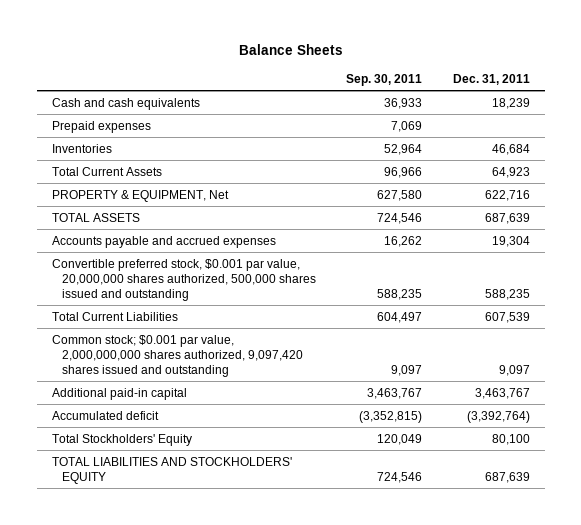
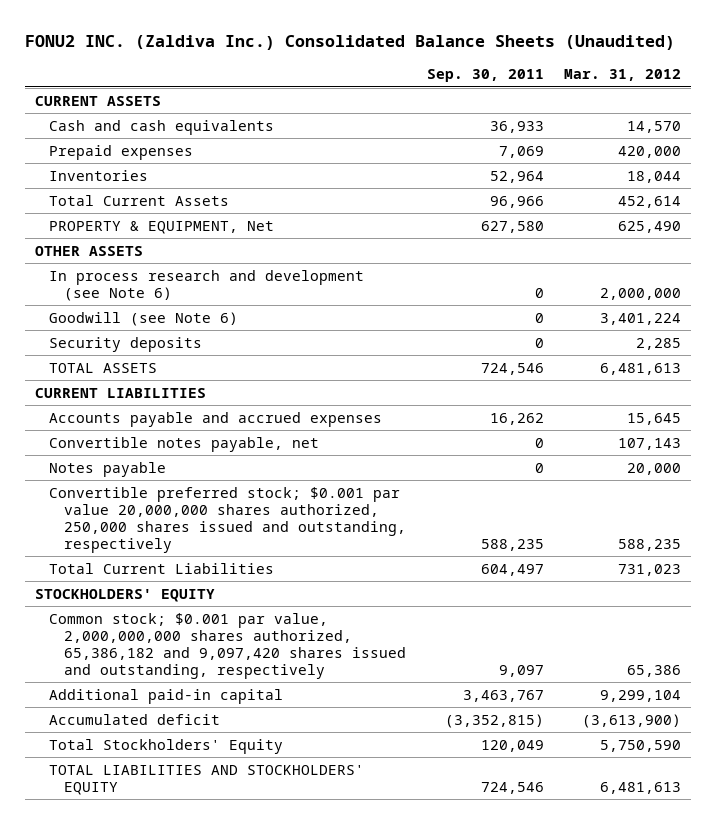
[238,44,343,56] Balance Sheets -> [24,35,675,51] FONU2 INC. (Zaldiva Inc.) Consolidated Balance Sheets (Unaudited)
[452,73,530,85] Dec. 31, 2011 -> none
none -> [563,69,681,82] Mar. 31, 2012
none -> [34,95,161,106] CURRENT ASSETS
none -> [34,245,143,256] OTHER ASSETS
none -> [49,269,365,301] In process research and development (see Note 6)
none -> [49,311,239,326] Goodwill (see Note 6)
none -> [49,336,203,352] Security deposits
none -> [34,387,206,398] CURRENT LIABILITIES
none -> [49,436,320,452] Convertible notes payable, net
none -> [49,461,167,477] Notes payable
[51,258,317,301] Convertible preferred stock, $0.001 par value, 20,000,000 shares authorized, 500,000 shares issued and outstanding -> [49,486,407,554] Convertible preferred stock; $0.001 par value 20,000,000 shares authorized, 250,000 shares issued and outstanding, respectively
none -> [34,588,215,602] STOCKHOLDERS' EQUITY
[51,334,304,377] Common stock; $0.001 par value, 2,000,000,000 shares authorized, 9,097,420 shares issued and outstanding -> [49,612,407,680] Common stock; $0.001 par value, 2,000,000,000 shares authorized, 65,386,182 and 9,097,420 shares issued and outstanding, respectively

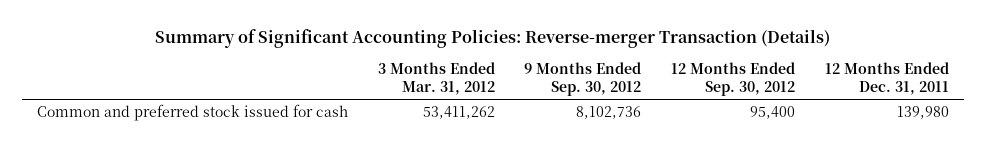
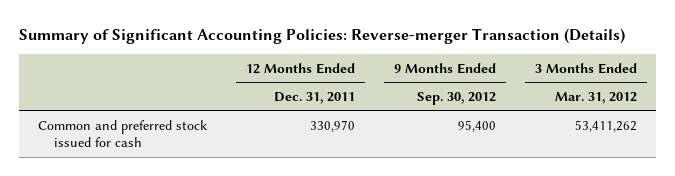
[671,62,796,96] 12 Months Ended Sep. 30, 2012 -> none
[576,106,642,120] 8,102,736 -> [458,119,497,132] 95,400
[897,106,950,120] 139,980 -> [310,119,356,132] 330,970

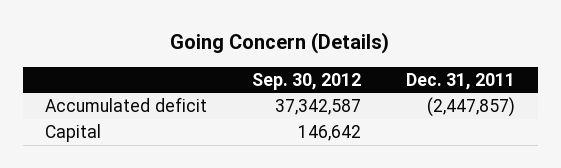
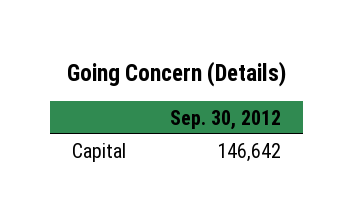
[406,72,516,90] Dec. 31, 2011 -> none
[45,96,208,112] Accumulated deficit -> none

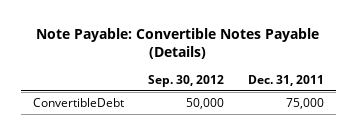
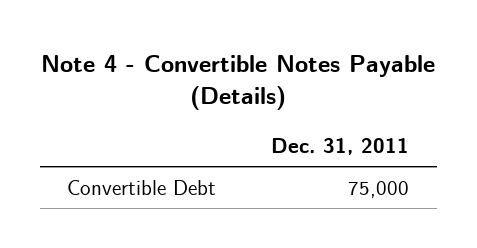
[36,28,320,60] Note Payable: Convertible Notes Payable (Details) -> [41,55,436,111] Note 4 - Convertible Notes Payable (Details)
[147,74,224,87] Sep. 30, 2012 -> none
[33,97,125,107] ConvertibleDebt -> [67,179,217,195] Convertible Debt

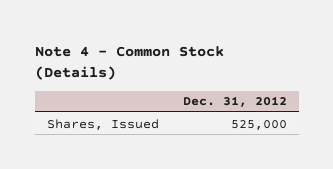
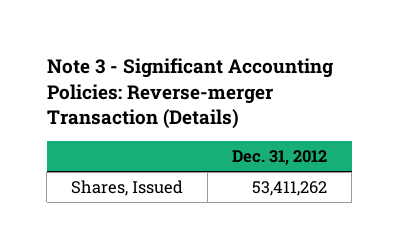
[34,45,224,80] Note 4 - Common Stock (Details) -> [46,57,333,130] Note 3 - Significant Accounting Policies: Reverse-merger Transaction (Details)
[230,119,287,130] 525,000 -> [252,181,328,197] 53,411,262

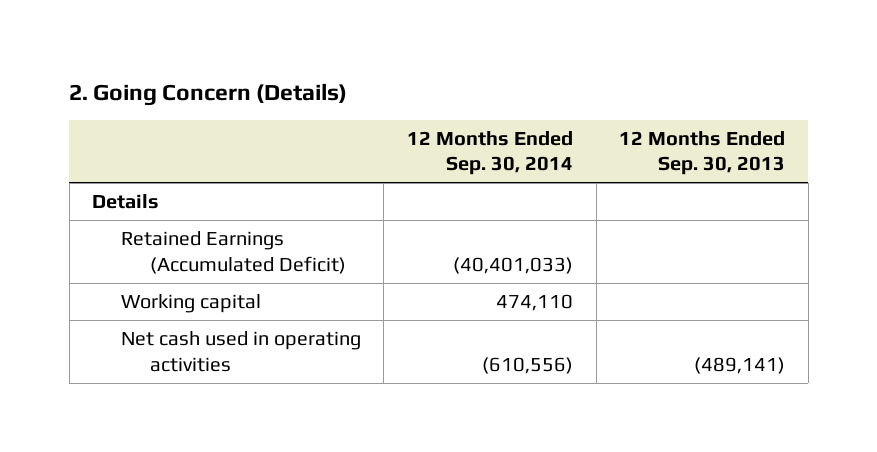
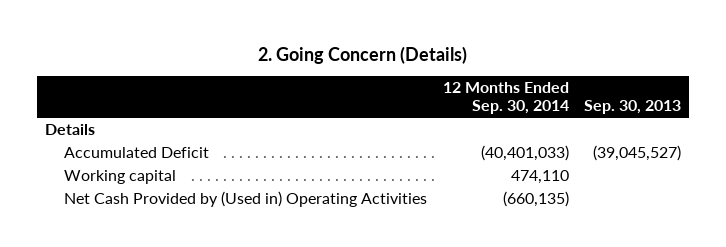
[619,130,786,176] 12 Months Ended Sep. 30, 2013 -> none
none -> [584,100,682,115] Sep. 30, 2013
[120,230,346,274] Retained Earnings (Accumulated Deficit) -> [63,147,209,159] Accumulated Deficit
[120,330,361,372] Net cash used in operating activities -> [63,191,427,208] Net Cash Provided by (Used in) Operating Activities
[481,356,573,374] (610,556) -> [502,191,569,208] (660,135)

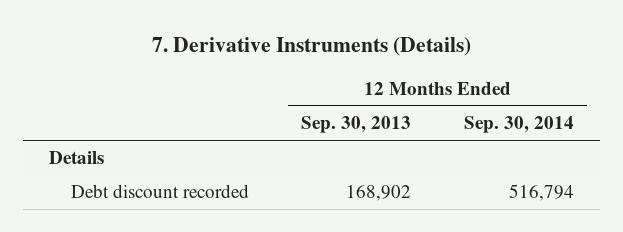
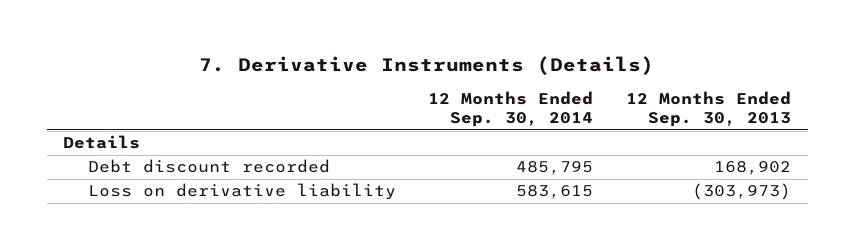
[508,184,574,202] 516,794 -> [516,161,594,176] 485,795
none -> [87,183,396,201] Loss on derivative liability

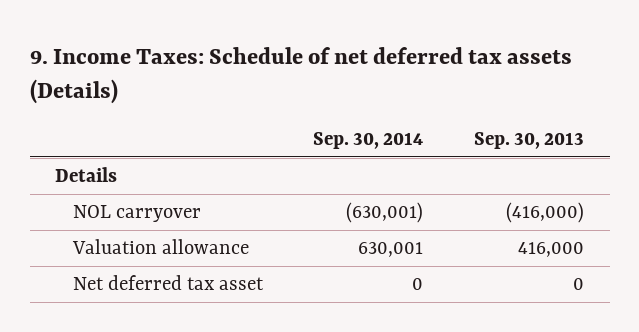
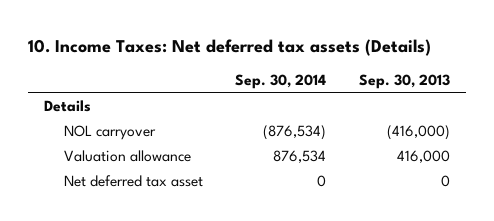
[29,46,572,105] 9. Income Taxes: Schedule of net deferred tax assets (Details) -> [27,38,431,56] 10. Income Taxes: Net deferred tax assets (Details)
[346,202,424,224] (630,001) -> [263,124,327,140] (876,534)
[358,242,424,258] 630,001 -> [273,149,327,163] 876,534

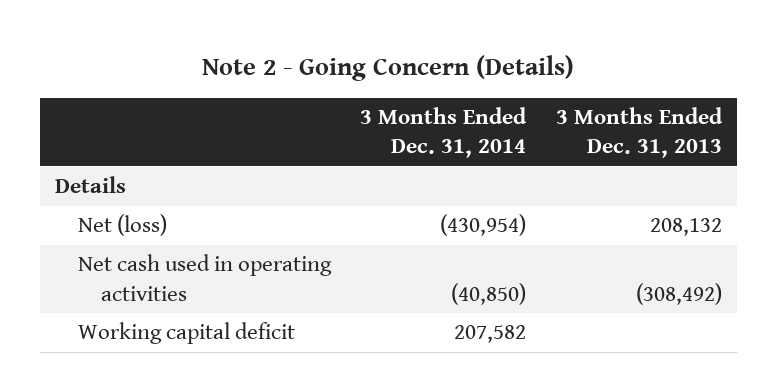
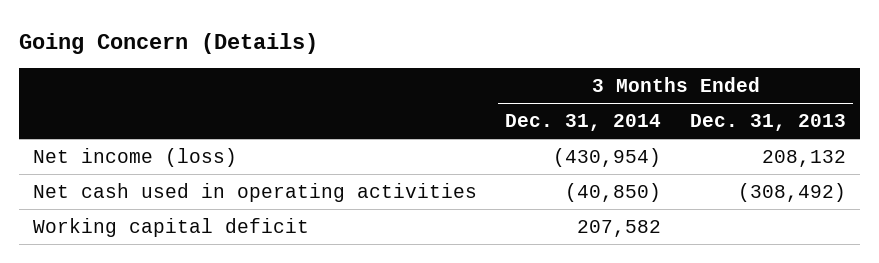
[202,55,575,82] Note 2 - Going Concern (Details) -> [18,32,318,54] Going Concern (Details)
[54,176,126,194] Details -> none
[77,214,167,237] Net (loss) -> [33,147,238,167] Net income (loss)

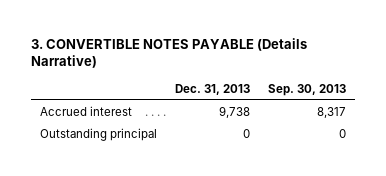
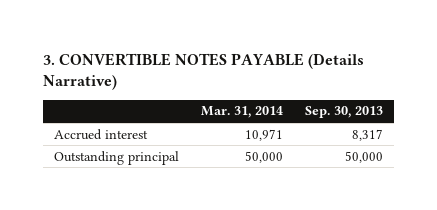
[175,84,251,96] Dec. 31, 2013 -> none
none -> [201,106,284,119] Mar. 31, 2014
[339,129,347,139] 0 -> [344,150,383,163] 50,000

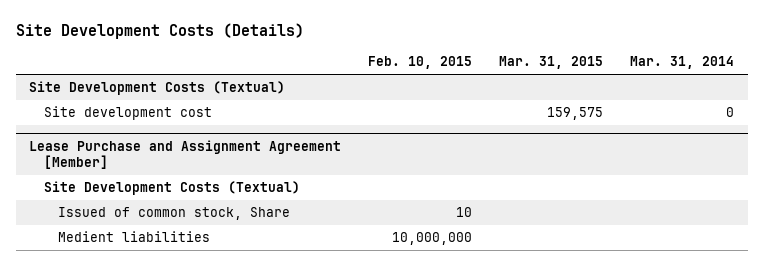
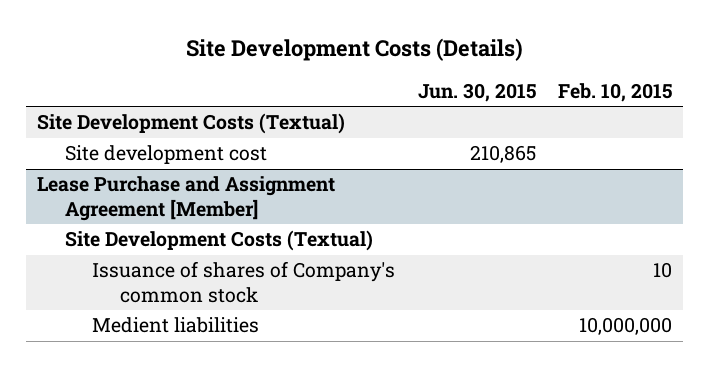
[499,56,604,70] Mar. 31, 2015 -> none
[630,56,735,70] Mar. 31, 2014 -> none
none -> [417,82,536,102] Jun. 30, 2015
[57,207,290,221] Issued of common stock, Share -> [92,261,396,303] Issuance of shares of Company's common stock

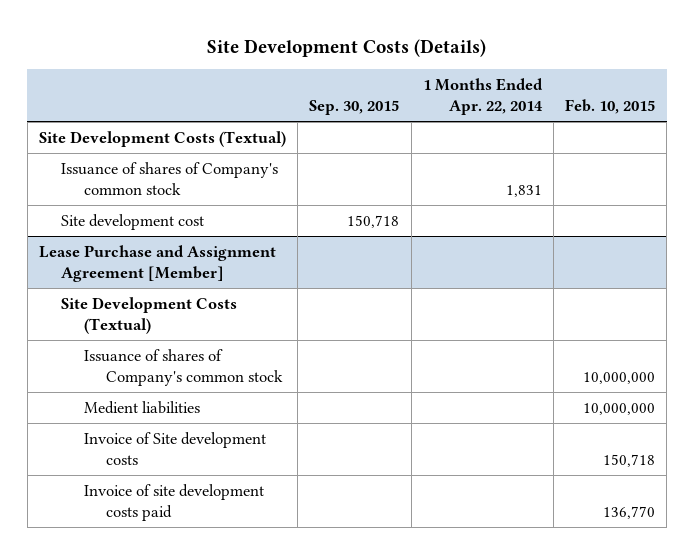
[417,82,536,102] Jun. 30, 2015 -> none
none -> [309,99,400,115] Sep. 30, 2015
none -> [422,77,543,115] 1 Months Ended Apr. 22, 2014
none -> [61,161,279,195] Issuance of shares of Company's common stock
[652,262,672,279] 10 -> [583,371,656,384] 10,000,000
none -> [83,431,266,465] Invoice of Site development costs
none -> [83,483,264,521] Invoice of site development costs paid

